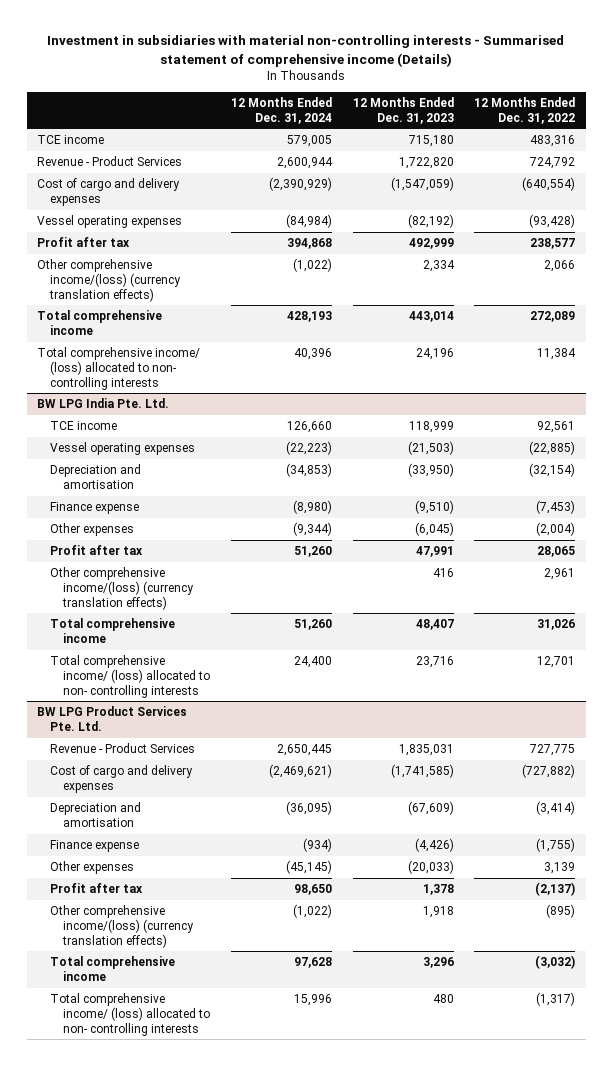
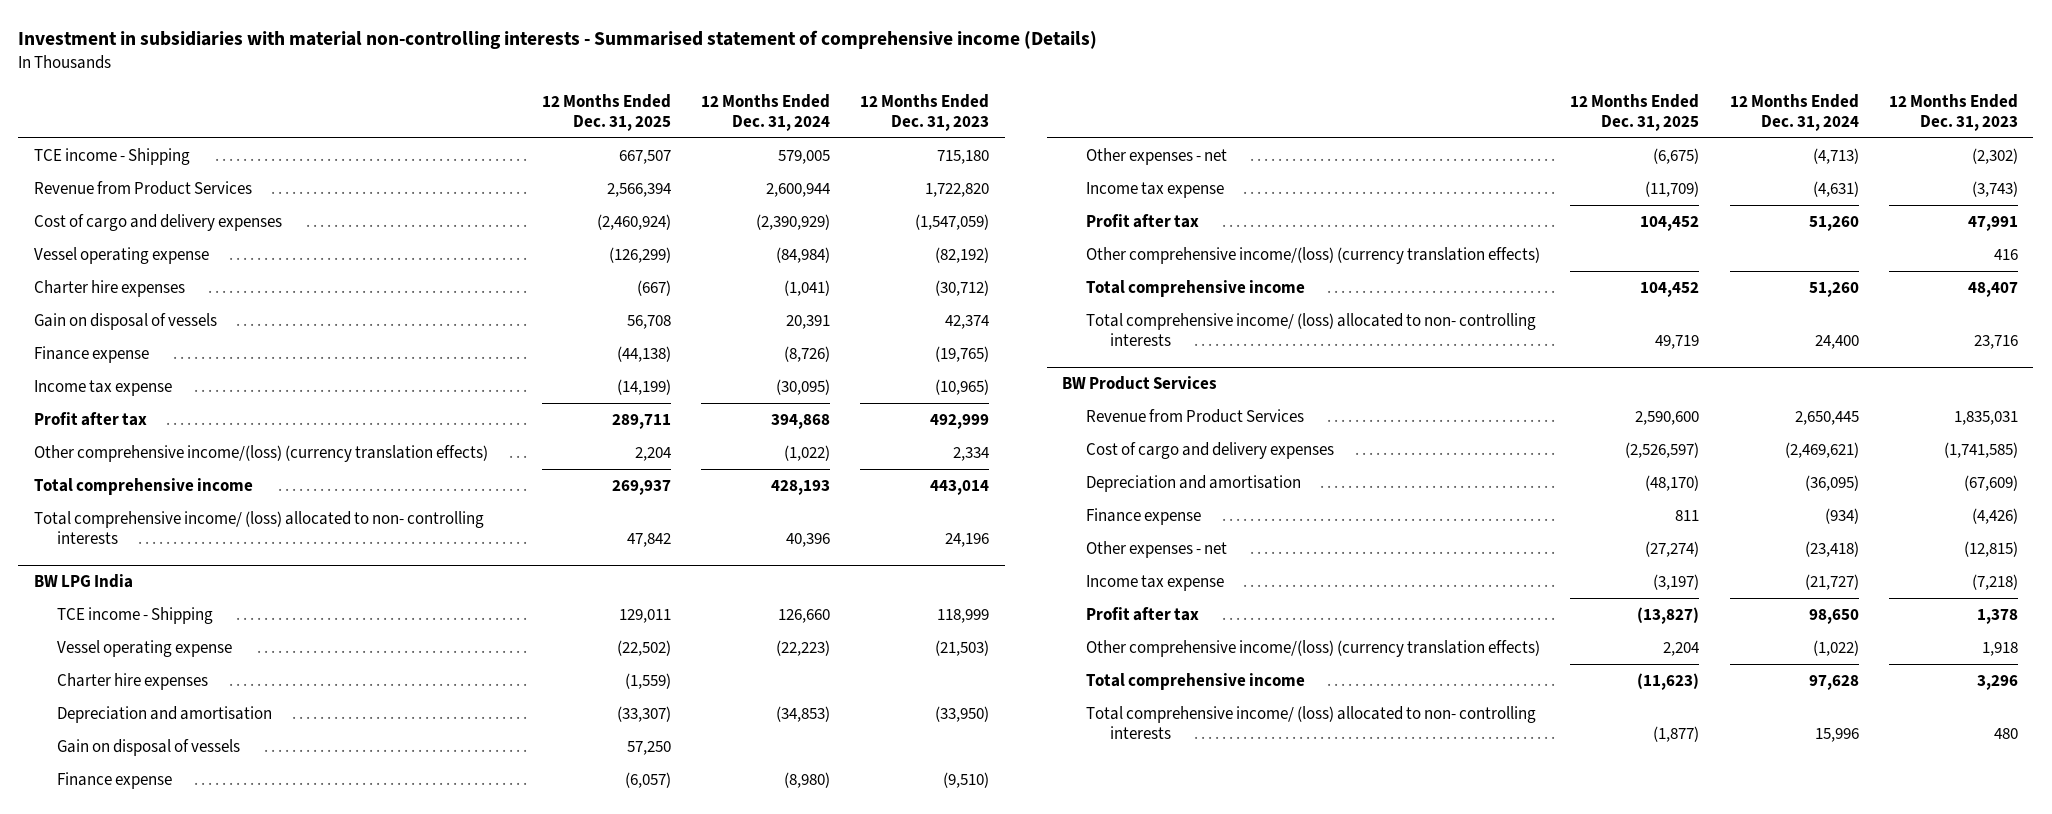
[474,96,576,124] 12 Months Ended Dec. 31, 2022 -> none
none -> [541,93,671,132] 12 Months Ended Dec. 31, 2025
[37,135,105,145] TCE income -> [33,148,190,166] TCE income - Shipping
[37,156,183,167] Revenue - Product Services -> [33,181,252,196] Revenue from Product Services
[37,215,183,229] Vessel operating expenses -> [33,247,209,265] Vessel operating expense
none -> [33,280,185,298] Charter hire expenses
none -> [33,313,217,331] Gain on disposal of vessels
none -> [33,346,149,364] Finance expense
none -> [33,380,172,397] Income tax expense
[37,398,170,409] BW LPG India Pte. Ltd. -> [33,574,133,589] BW LPG India
[49,421,117,431] TCE income -> [57,607,214,625] TCE income - Shipping
[49,442,195,456] Vessel operating expenses -> [57,640,233,658] Vessel operating expense
none -> [57,673,209,691] Charter hire expenses
none -> [57,739,241,757] Gain on disposal of vessels
[49,523,134,537] Other expenses -> [1085,148,1227,166] Other expenses - net
[292,522,332,537] (9,344) -> [1812,148,1859,165] (4,713)
[414,522,454,537] (6,045) -> [1971,148,2018,165] (2,302)
none -> [1085,182,1224,199] Income tax expense
[37,706,188,731] BW LPG Product Services Pte. Ltd. -> [1062,376,1218,391] BW Product Services
[49,743,195,754] Revenue - Product Services -> [1085,409,1304,424] Revenue from Product Services
[49,861,134,875] Other expenses -> [1085,541,1227,559] Other expenses - net
[285,860,332,875] (45,145) -> [1804,541,1859,558] (23,418)
[407,860,454,875] (20,033) -> [1963,541,2018,558] (12,815)
none -> [1085,575,1224,592] Income tax expense

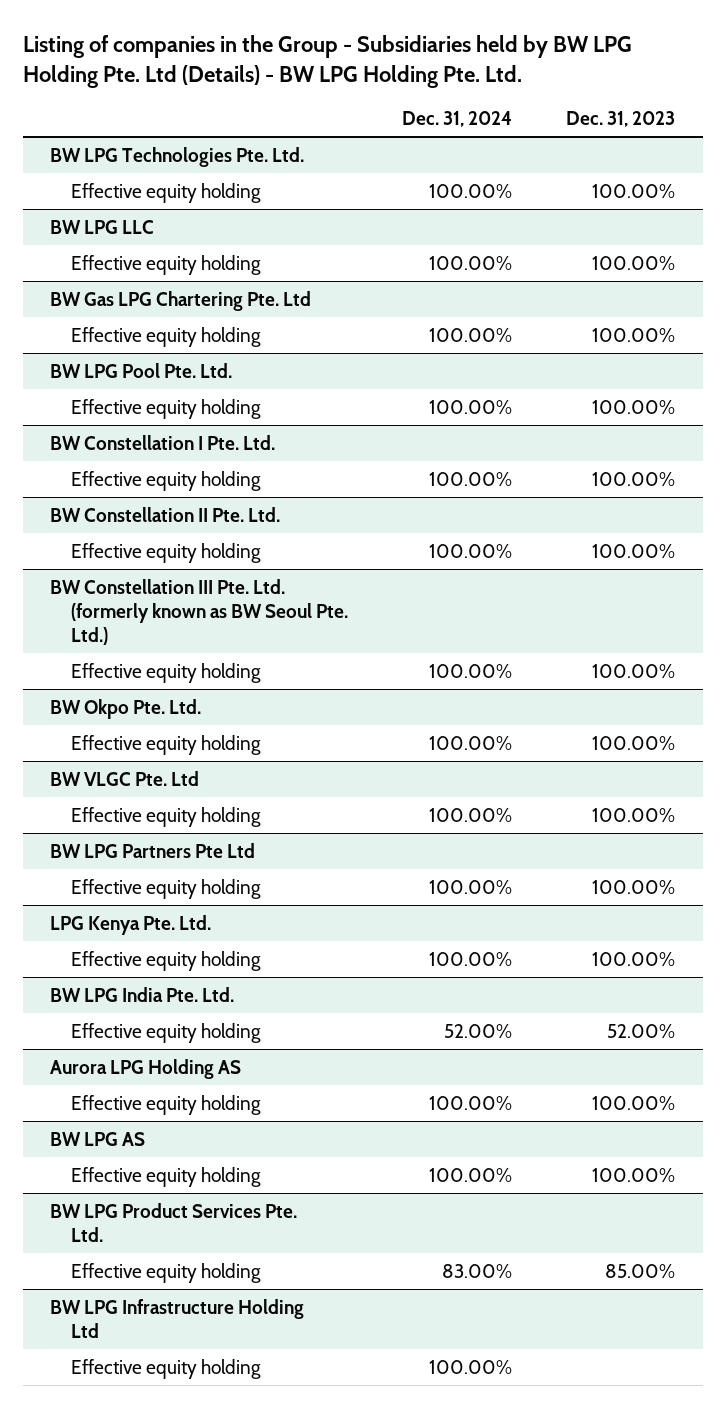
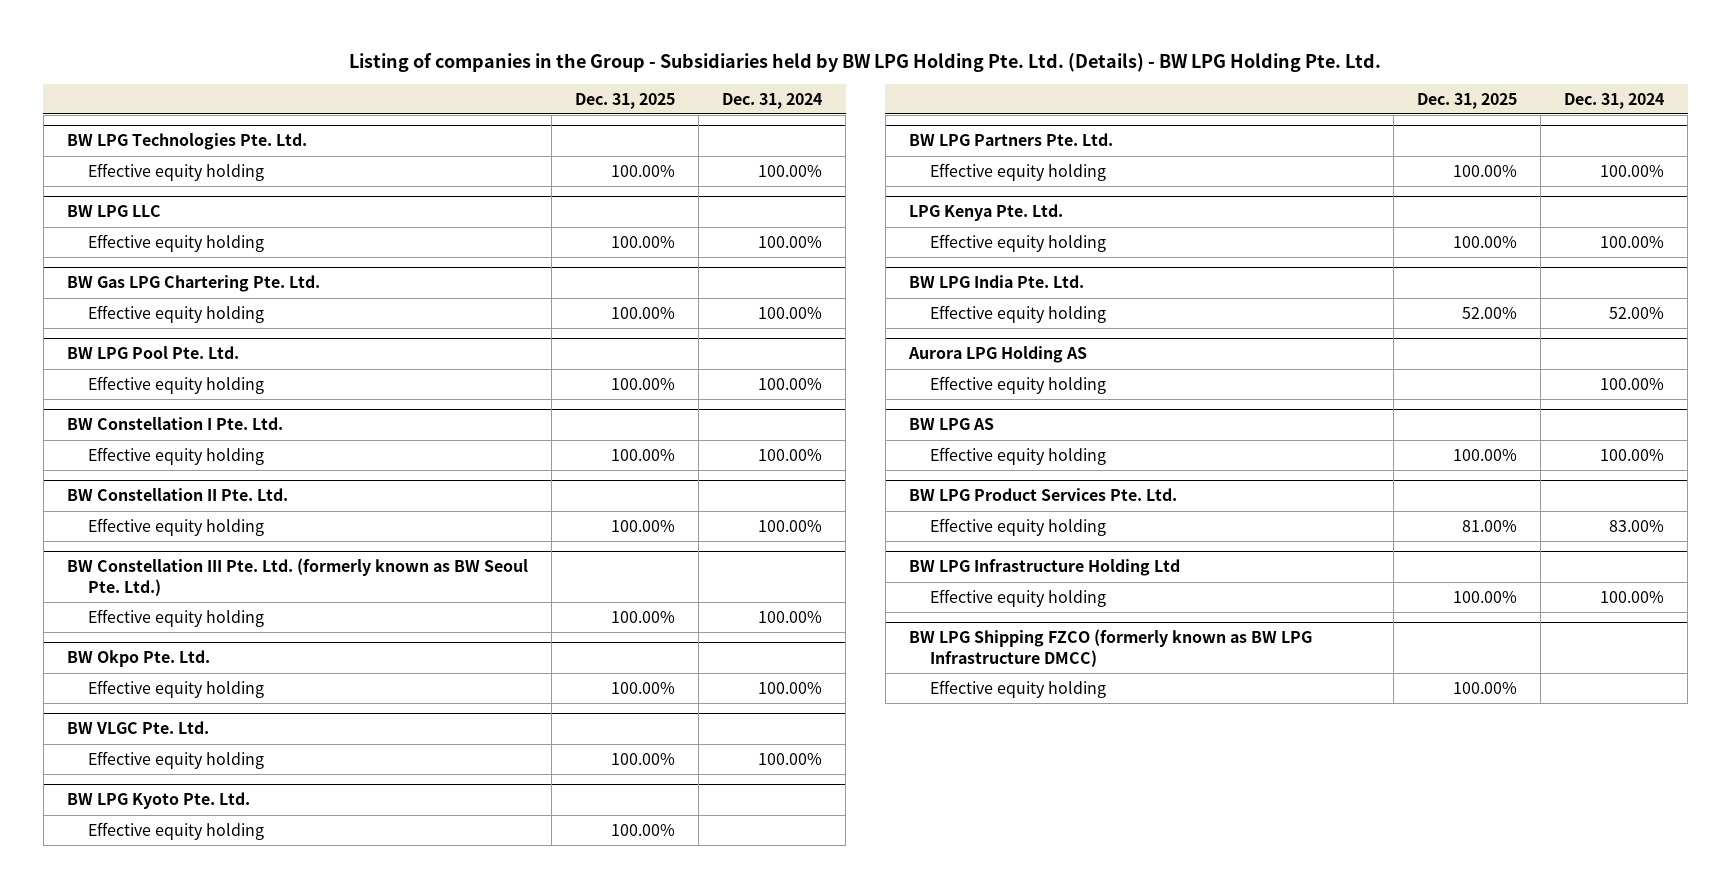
[22,35,632,88] Listing of companies in the Group - Subsidiaries held by BW LPG Holding Pte. Ltd (Details) - BW LPG Holding Pte. Ltd. -> [349,52,1382,72] Listing of companies in the Group - Subsidiaries held by BW LPG Holding Pte. Ltd. (Details) - BW LPG Holding Pte. Ltd.
[566,111,676,128] Dec. 31, 2023 -> none
none -> [575,92,676,109] Dec. 31, 2025
[49,290,311,311] BW Gas LPG Chartering Pte. Ltd -> [66,275,320,293] BW Gas LPG Chartering Pte. Ltd.
[49,770,199,786] BW VLGC Pte. Ltd -> [66,721,209,735] BW VLGC Pte. Ltd.
[49,842,255,858] BW LPG Partners Pte Ltd -> [66,792,250,810] BW LPG Kyoto Pte. Ltd.
none -> [87,821,264,840] Effective equity holding
none -> [908,133,1113,147] BW LPG Partners Pte. Ltd.
none -> [908,629,1312,667] BW LPG Shipping FZCO (formerly known as BW LPG Infrastructure DMCC)
none -> [929,679,1106,698] Effective equity holding

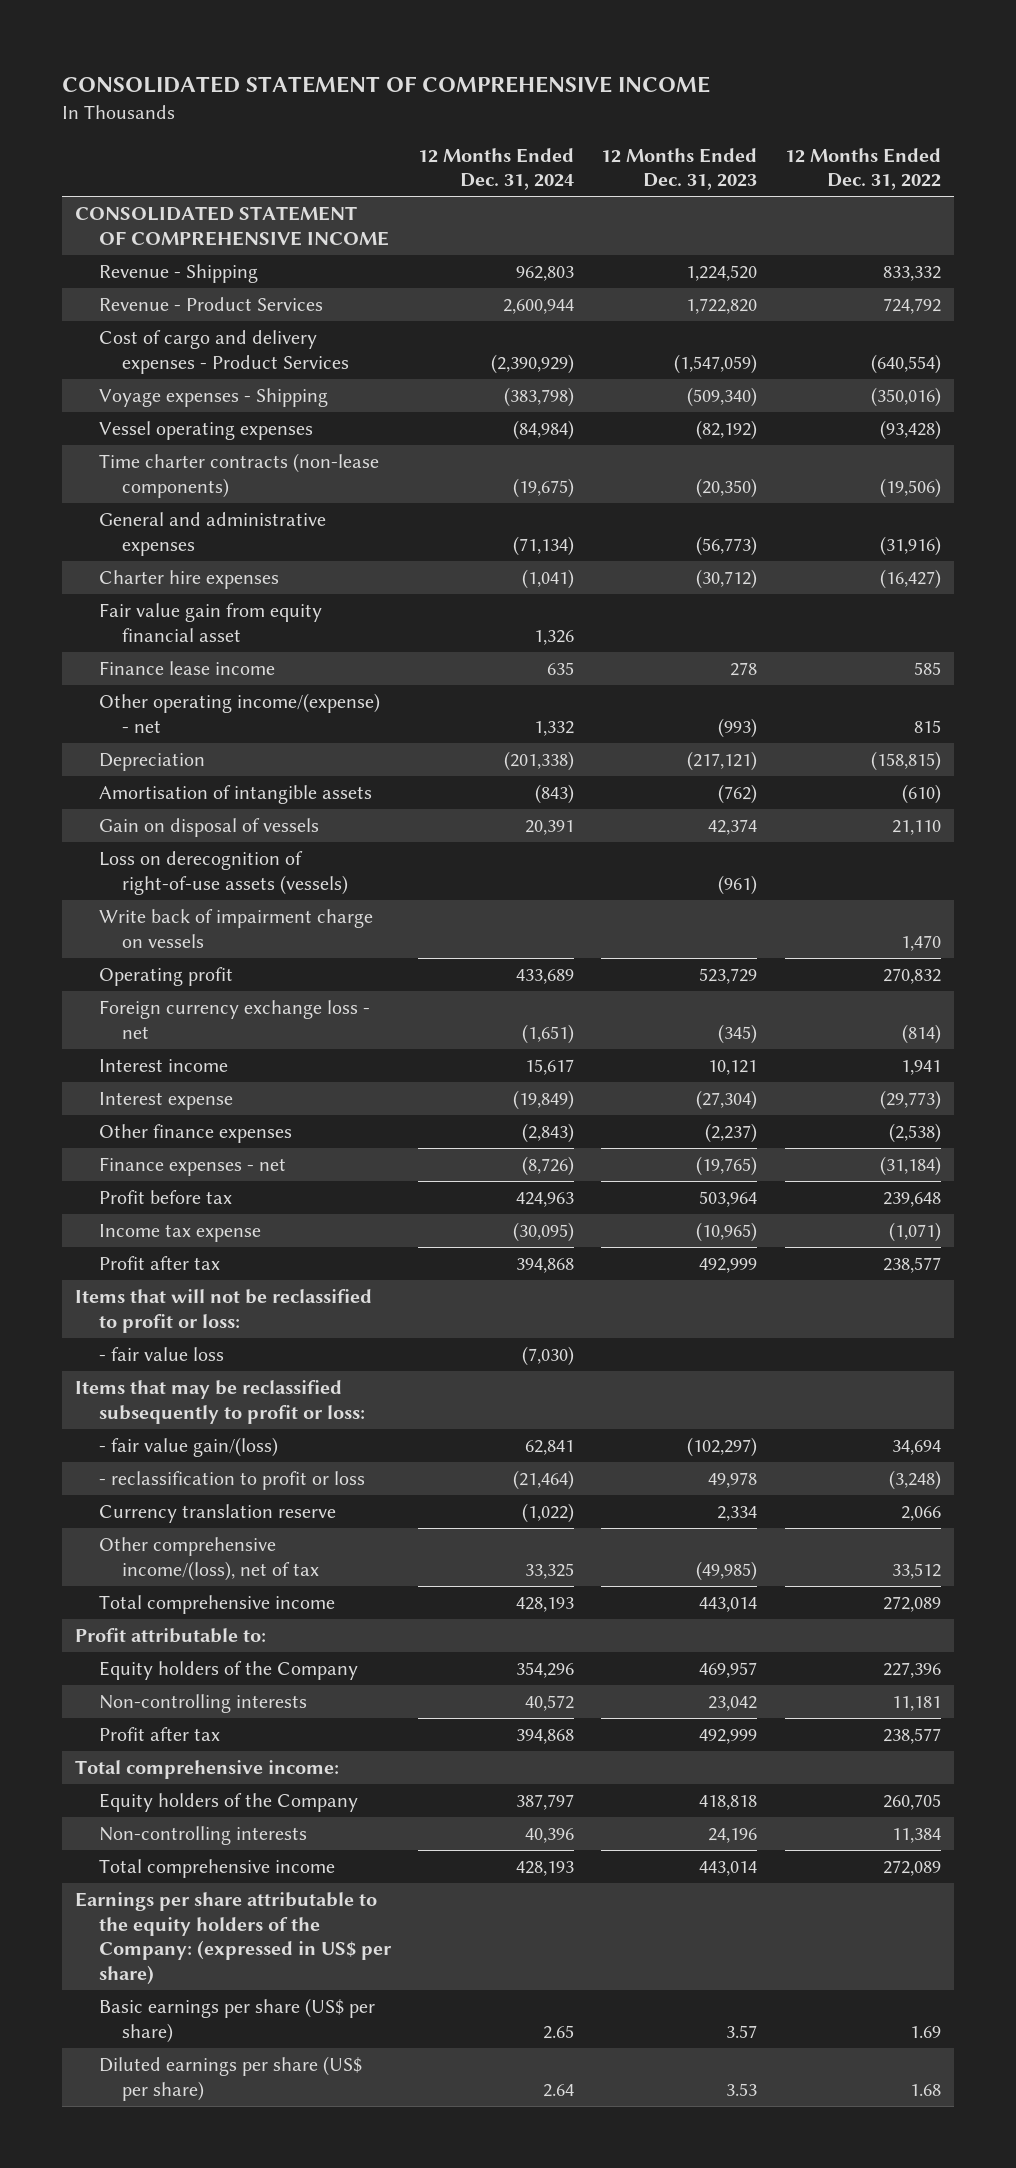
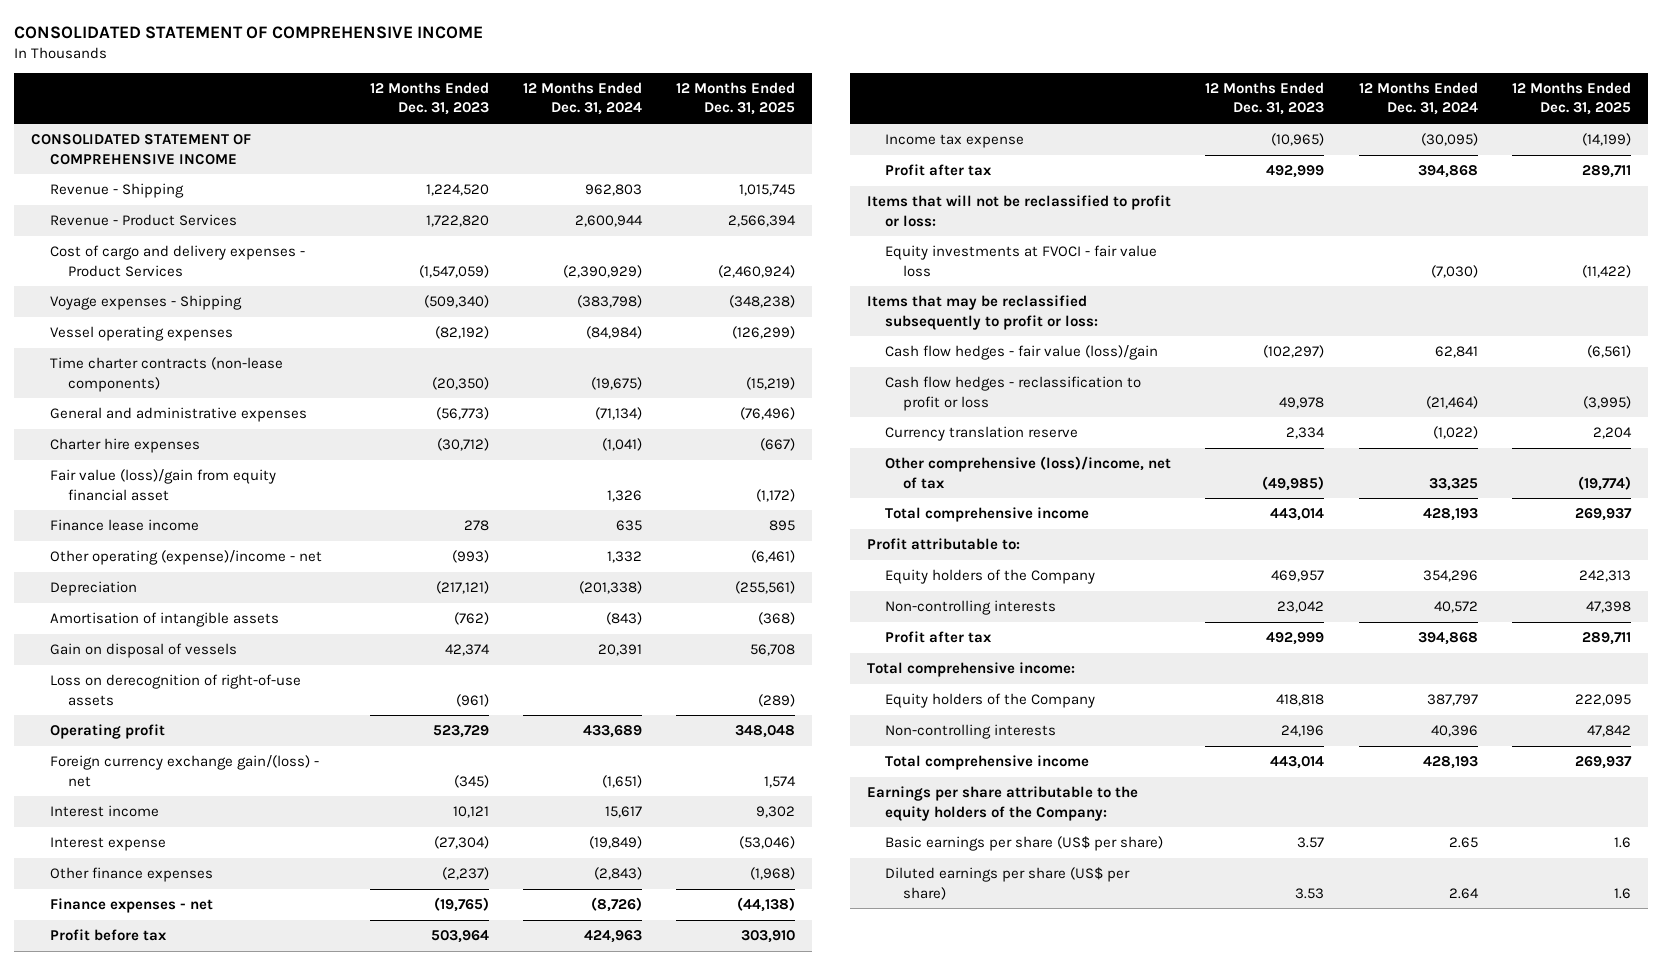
[784,147,941,191] 12 Months Ended Dec. 31, 2022 -> none
none -> [676,82,796,116] 12 Months Ended Dec. 31, 2025
[98,602,322,642] Fair value gain from equity financial asset -> [49,469,276,501] Fair value (loss)/gain from equity financial asset
[98,692,380,733] Other operating income/(expense) - net -> [49,550,322,566] Other operating (expense)/income - net
[98,908,373,948] Write back of impairment charge on vessels -> none
[98,850,348,895] Loss on derecognition of right-of-use assets (vessels) -> [49,674,301,706] Loss on derecognition of right-of-use assets
[98,999,370,1039] Foreign currency exchange loss - net -> [49,755,319,787] Foreign currency exchange gain/(loss) - net
[98,1346,224,1361] - fair value loss -> [885,245,1158,277] Equity investments at FVOCI - fair value loss
[98,1436,278,1457] - fair value gain/(loss) -> [885,345,1159,361] Cash flow hedges - fair value (loss)/gain
[98,1470,365,1490] - reclassification to profit or loss -> [885,376,1142,411] Cash flow hedges - reclassification to profit or loss
[98,1536,319,1581] Other comprehensive income/(loss), net of tax -> [885,456,1172,489] Other comprehensive (loss)/income, net of tax
[75,1891,392,1986] Earnings per share attributable to the equity holders of the Company: (expressed in US$ per share) -> [866,786,1138,821] Earnings per share attributable to the equity holders of the Company:

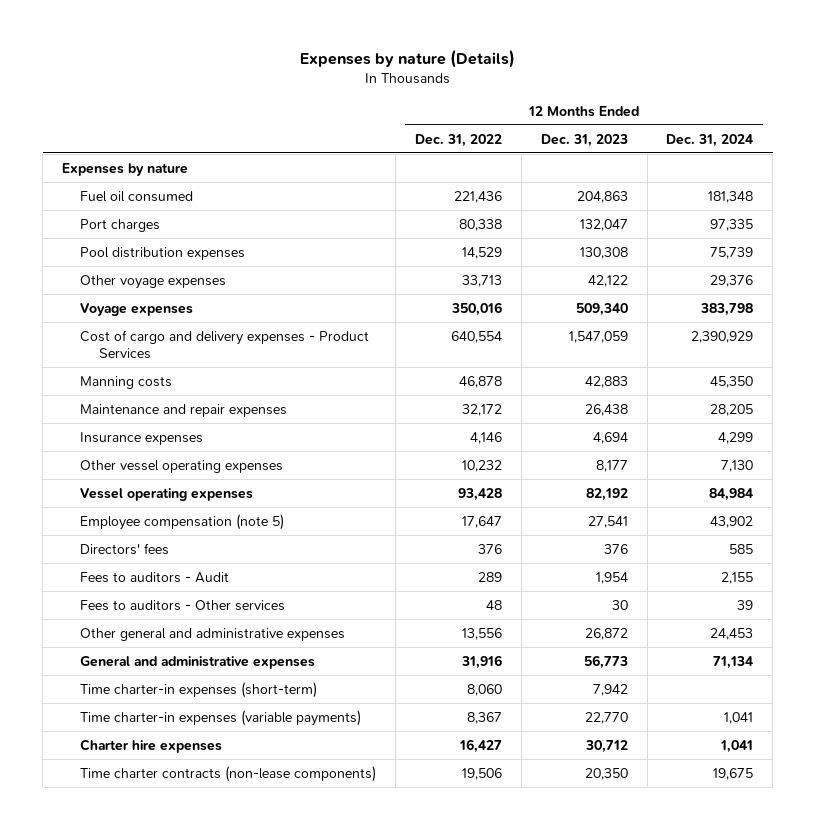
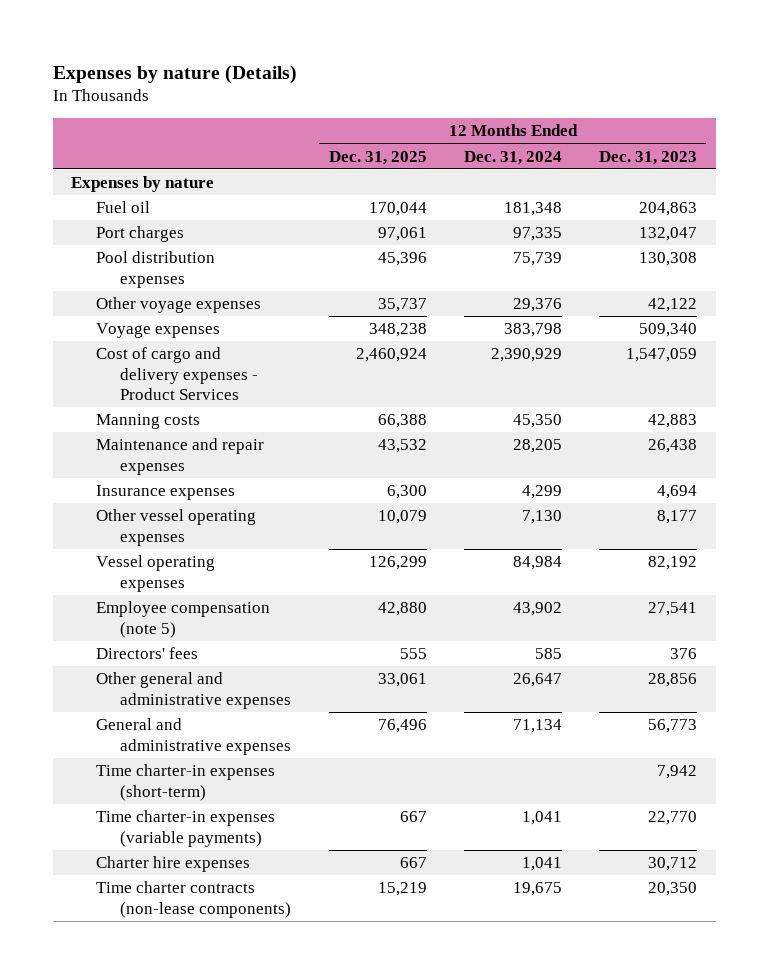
[414,133,502,147] Dec. 31, 2022 -> none
none -> [328,150,427,165] Dec. 31, 2025
[80,190,194,202] Fuel oil consumed -> [95,201,150,214] Fuel oil
[80,571,230,583] Fees to auditors - Audit -> none
[80,599,286,611] Fees to auditors - Other services -> none
[584,627,628,640] 26,872 -> [648,673,698,688] 28,856
[710,627,754,640] 24,453 -> [512,673,562,688] 26,647

